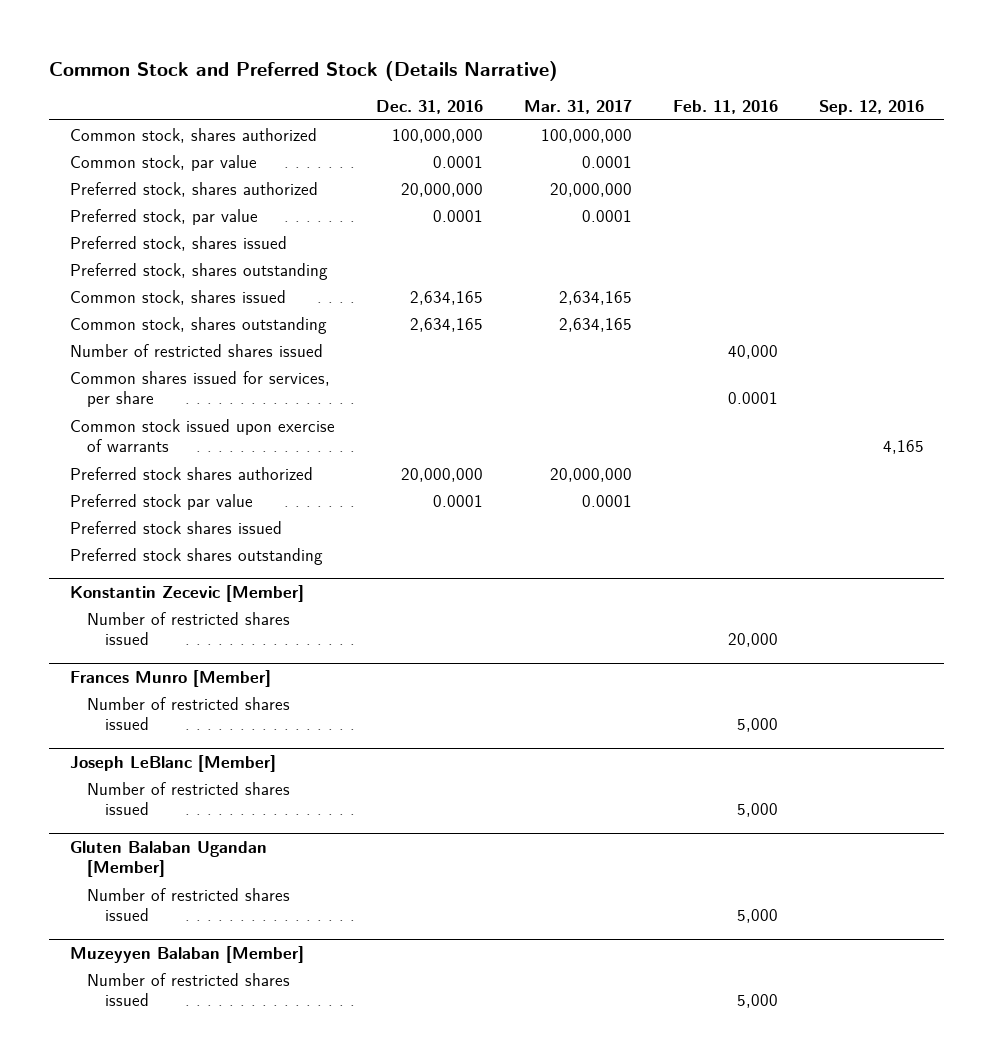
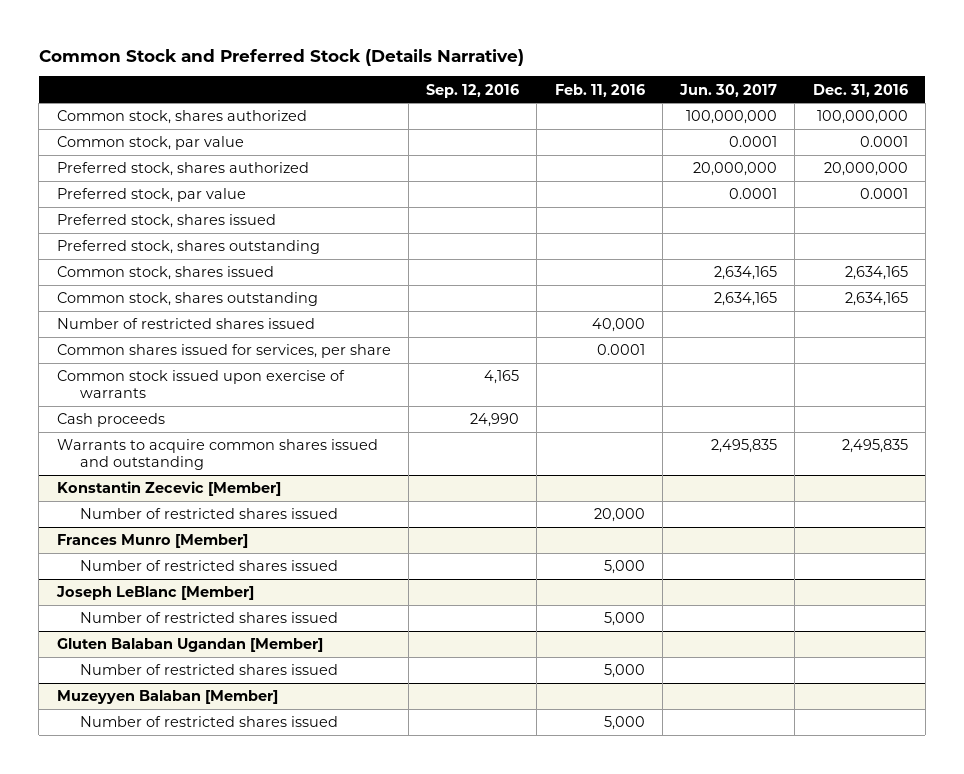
[523,99,632,114] Mar. 31, 2017 -> none
none -> [679,83,778,97] Jun. 30, 2017
[69,466,313,480] Preferred stock shares authorized -> none
[69,493,253,510] Preferred stock par value -> none
[69,520,282,534] Preferred stock shares issued -> none
[69,547,323,565] Preferred stock shares outstanding -> none
none -> [56,413,165,428] Cash proceeds
none -> [56,439,378,471] Warrants to acquire common shares issued and outstanding

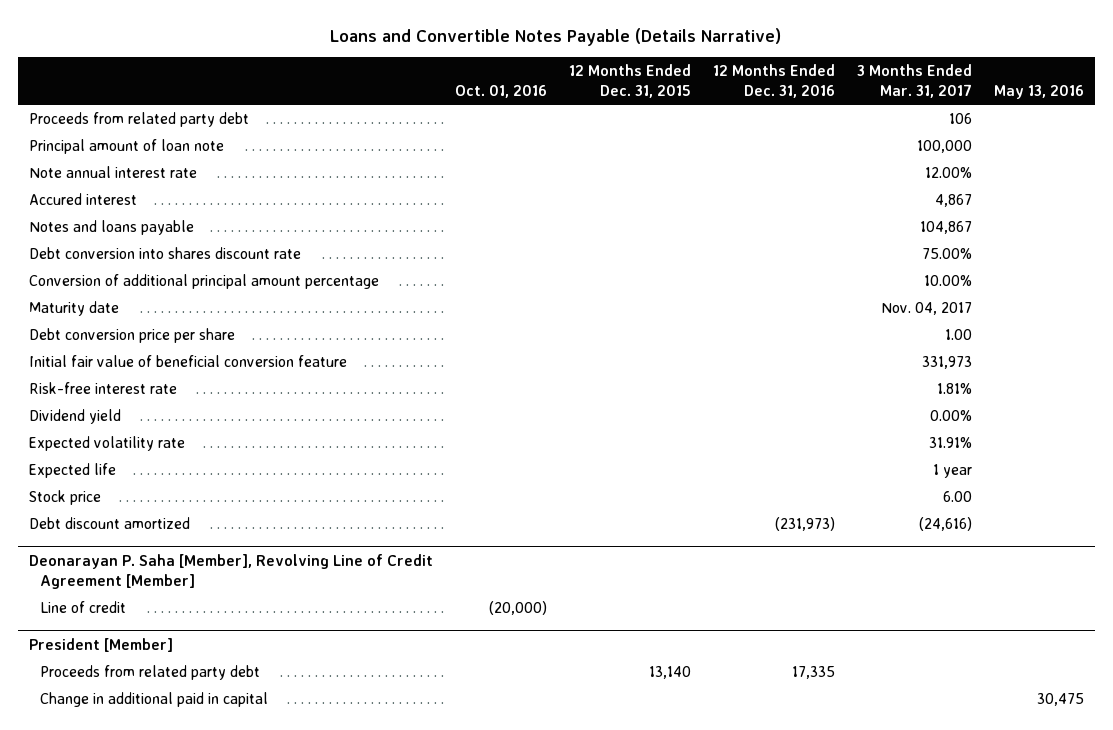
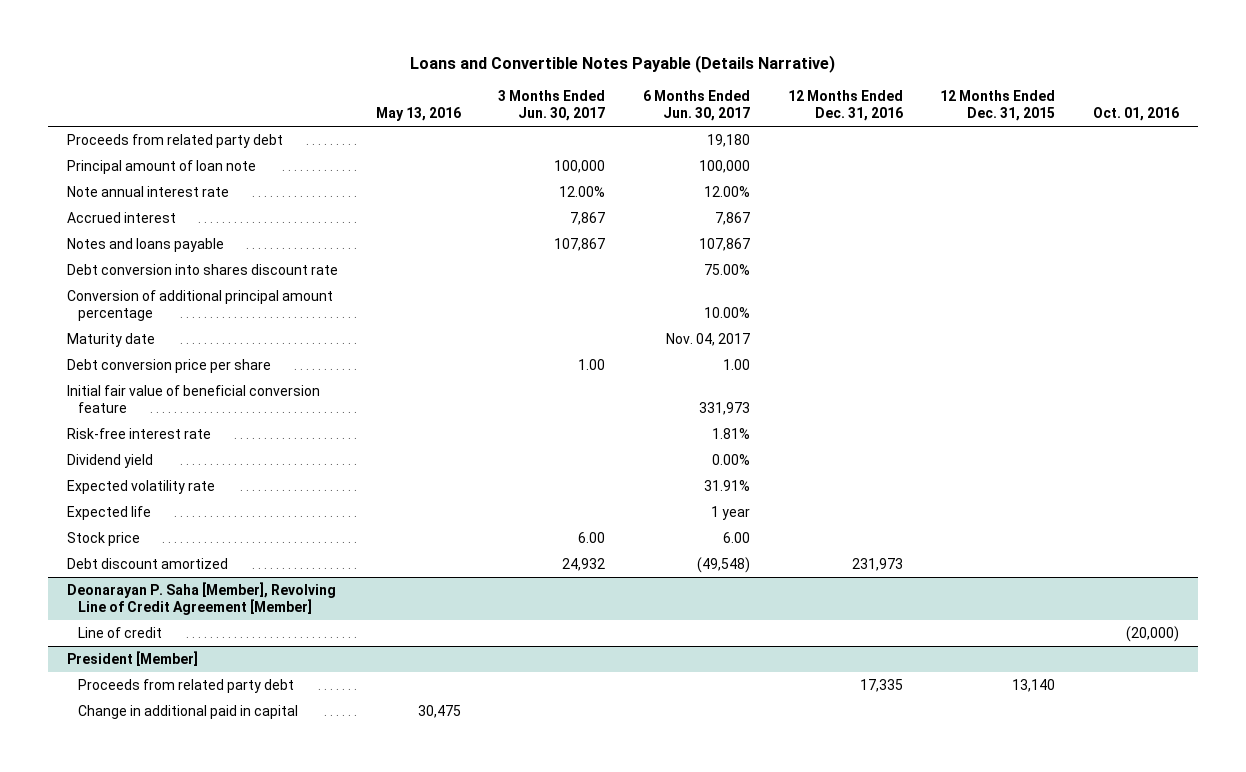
[856,63,972,98] 3 Months Ended Mar. 31, 2017 -> none
none -> [498,90,606,122] 3 Months Ended Jun. 30, 2017
none -> [643,90,751,122] 6 Months Ended Jun. 30, 2017
[28,192,137,205] Accured interest -> [66,212,176,224] Accrued interest
[774,516,835,531] (231,973) -> [851,558,903,572] 231,973

